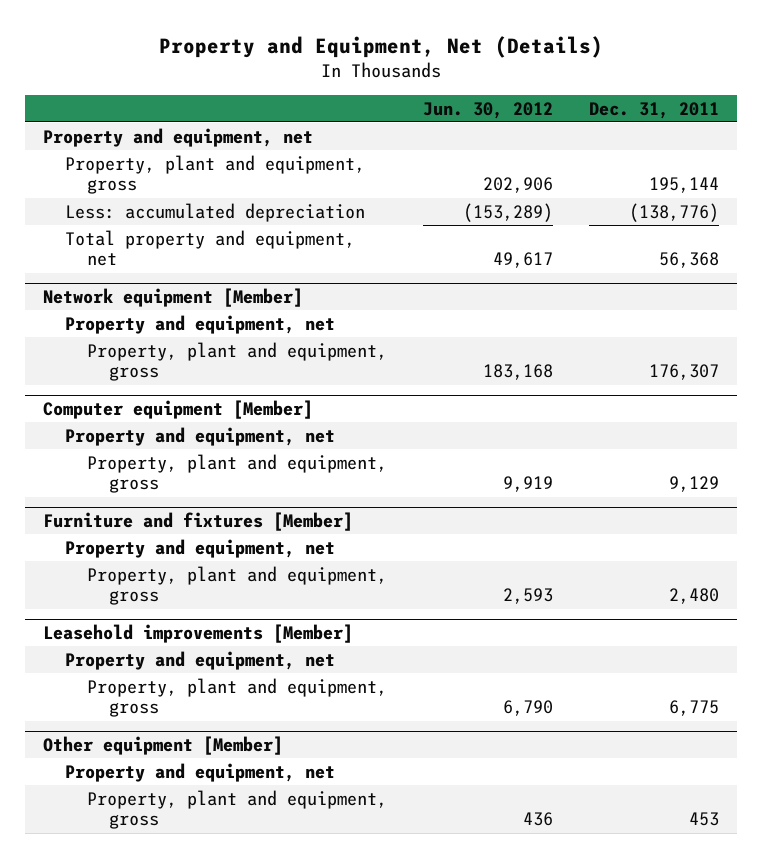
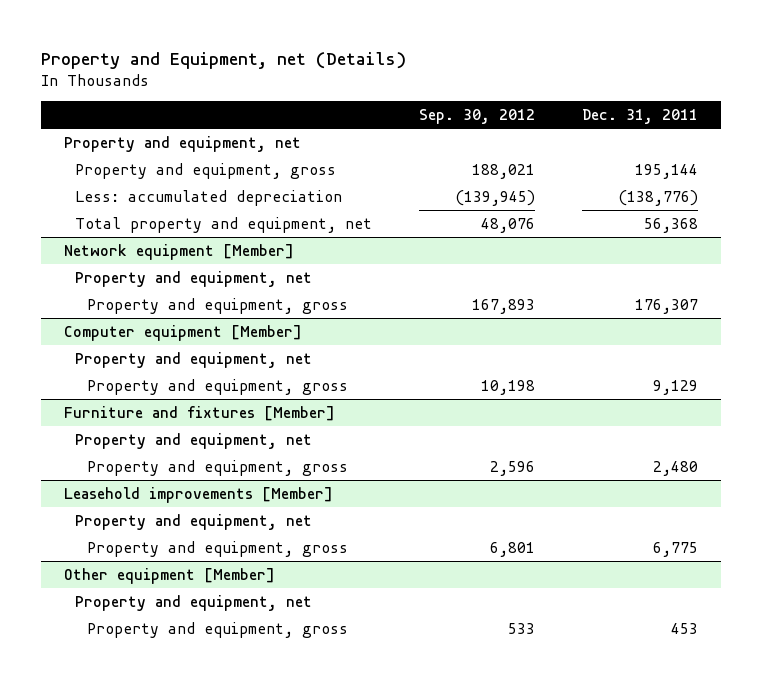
[159,35,604,58] Property and Equipment, Net (Details) -> [40,51,406,69] Property and Equipment, net (Details)
[423,101,554,119] Jun. 30, 2012 -> none
none -> [418,109,535,125] Sep. 30, 2012
[65,154,366,195] Property, plant and equipment, gross -> [75,162,337,179] Property and equipment, gross
[87,341,388,382] Property, plant and equipment, gross -> [86,297,348,314] Property and equipment, gross
[87,453,388,494] Property, plant and equipment, gross -> [86,378,348,395] Property and equipment, gross
[87,565,388,606] Property, plant and equipment, gross -> [86,459,348,476] Property and equipment, gross
[87,677,388,718] Property, plant and equipment, gross -> [86,540,348,557] Property and equipment, gross
[87,789,388,830] Property, plant and equipment, gross -> [86,621,348,638] Property and equipment, gross

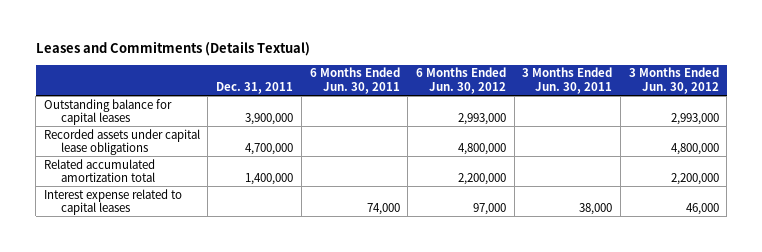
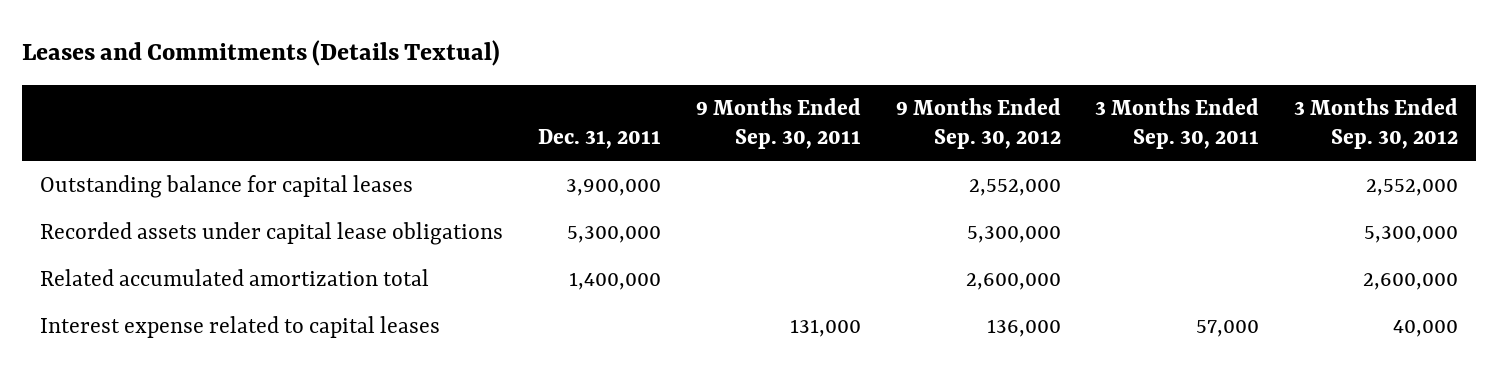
[309,67,400,94] 6 Months Ended Jun. 30, 2011 -> none
[415,67,506,94] 6 Months Ended Jun. 30, 2012 -> none
[522,67,613,94] 3 Months Ended Jun. 30, 2011 -> none
[628,67,719,94] 3 Months Ended Jun. 30, 2012 -> none
none -> [695,98,861,150] 9 Months Ended Sep. 30, 2011
none -> [895,98,1061,150] 9 Months Ended Sep. 30, 2012
none -> [1095,98,1260,150] 3 Months Ended Sep. 30, 2011
none -> [1294,98,1459,150] 3 Months Ended Sep. 30, 2012
[245,142,294,155] 4,700,000 -> [566,226,661,244] 5,300,000

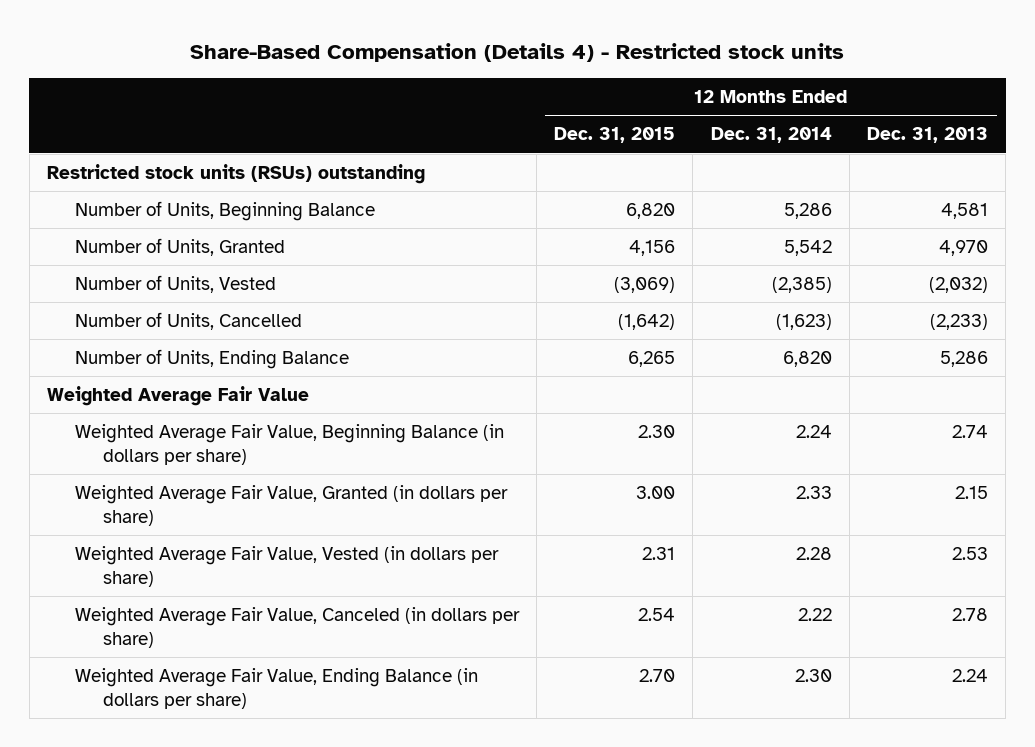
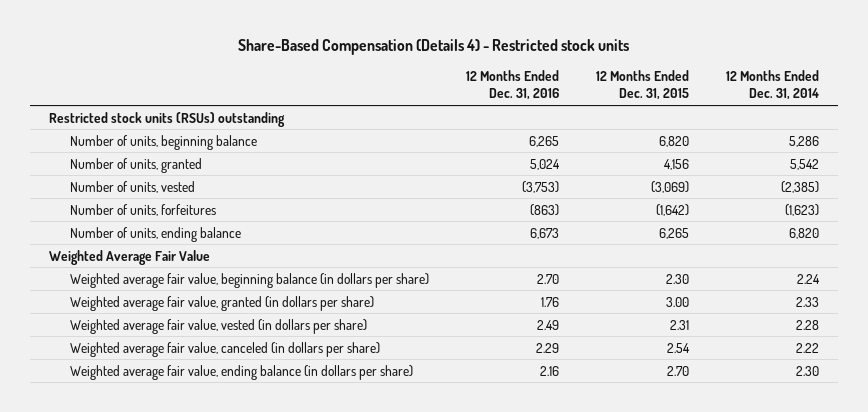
[866,127,988,144] Dec. 31, 2013 -> none
none -> [465,70,559,101] 12 Months Ended Dec. 31, 2016
[74,201,375,222] Number of Units, Beginning Balance -> [69,134,257,150] Number of units, beginning balance
[74,238,285,257] Number of Units, Granted -> [69,157,202,173] Number of units, granted
[74,275,276,294] Number of Units, Vested -> [69,180,195,193] Number of units, vested
[74,312,302,331] Number of Units, Cancelled -> [69,203,216,216] Number of units, forfeitures
[74,349,349,370] Number of Units, Ending Balance -> [69,226,241,242] Number of units, ending balance
[74,424,504,466] Weighted Average Fair Value, Beginning Balance (in dollars per share) -> [69,272,429,288] Weighted average fair value, beginning balance (in dollars per share)
[74,485,508,527] Weighted Average Fair Value, Granted (in dollars per share) -> [69,295,374,311] Weighted average fair value, granted (in dollars per share)
[74,546,499,588] Weighted Average Fair Value, Vested (in dollars per share) -> [69,318,367,334] Weighted average fair value, vested (in dollars per share)
[74,607,520,649] Weighted Average Fair Value, Canceled (in dollars per share) -> [69,341,380,357] Weighted average fair value, canceled (in dollars per share)
[74,668,478,710] Weighted Average Fair Value, Ending Balance (in dollars per share) -> [69,364,413,380] Weighted average fair value, ending balance (in dollars per share)

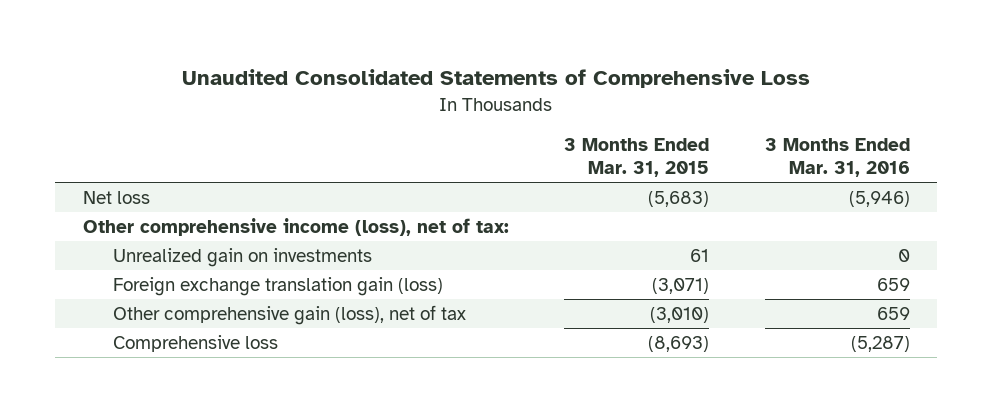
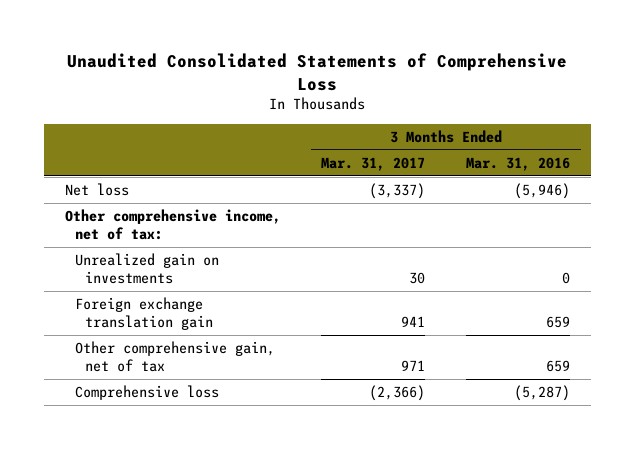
[564,138,710,178] 3 Months Ended Mar. 31, 2015 -> none
none -> [321,156,426,171] Mar. 31, 2017
[82,218,509,237] Other comprehensive income (loss), net of tax: -> [64,209,281,240] Other comprehensive income, net of tax:
[112,277,443,297] Foreign exchange translation gain (loss) -> [74,297,214,330] Foreign exchange translation gain
[112,305,466,326] Other comprehensive gain (loss), net of tax -> [74,341,275,372] Other comprehensive gain, net of tax

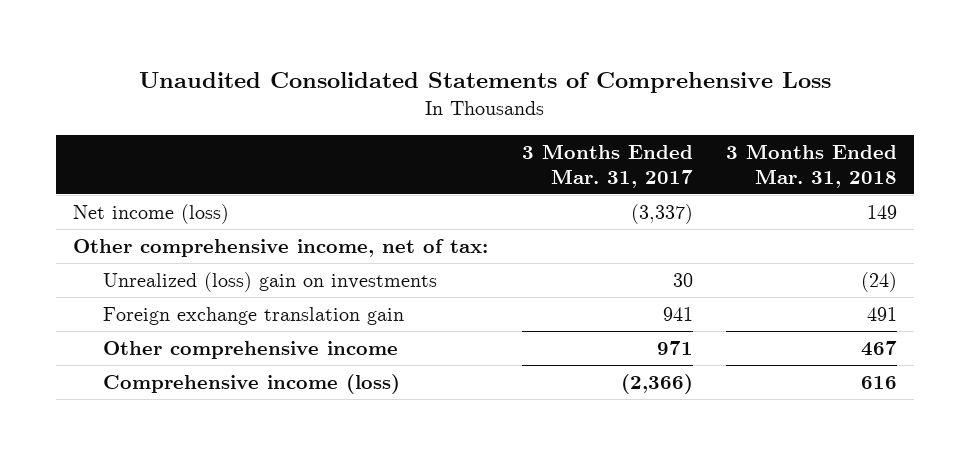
[466,156,571,171] Mar. 31, 2016 -> none
none -> [726,143,898,188] 3 Months Ended Mar. 31, 2018
[64,183,129,197] Net loss -> [73,204,230,225] Net income (loss)
[74,253,219,284] Unrealized gain on investments -> [103,272,438,293] Unrealized (loss) gain on investments
[74,341,275,372] Other comprehensive gain, net of tax -> [103,341,399,360] Other comprehensive income
[74,385,219,401] Comprehensive loss -> [103,374,401,395] Comprehensive income (loss)

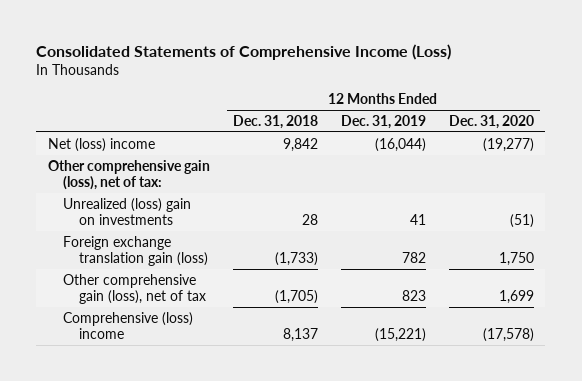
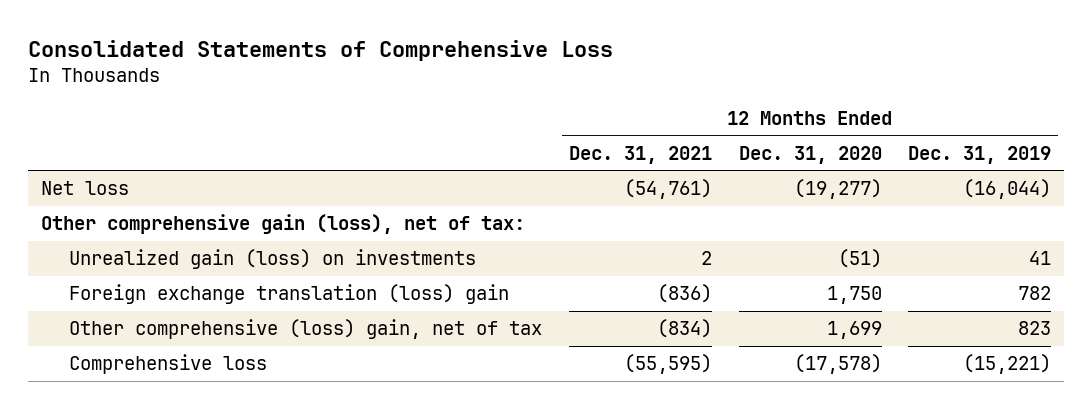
[36,43,452,60] Consolidated Statements of Comprehensive Income (Loss) -> [27,39,613,61] Consolidated Statements of Comprehensive Loss
[232,114,318,129] Dec. 31, 2018 -> none
none -> [568,145,712,164] Dec. 31, 2021
[47,137,155,152] Net (loss) income -> [40,181,129,196] Net loss
[63,197,192,225] Unrealized (loss) gain on investments -> [69,249,477,270] Unrealized gain (loss) on investments
[63,235,209,266] Foreign exchange translation gain (loss) -> [69,284,510,305] Foreign exchange translation (loss) gain
[63,273,207,304] Other comprehensive gain (loss), net of tax -> [69,319,543,340] Other comprehensive (loss) gain, net of tax
[63,311,194,339] Comprehensive (loss) income -> [69,354,268,375] Comprehensive loss

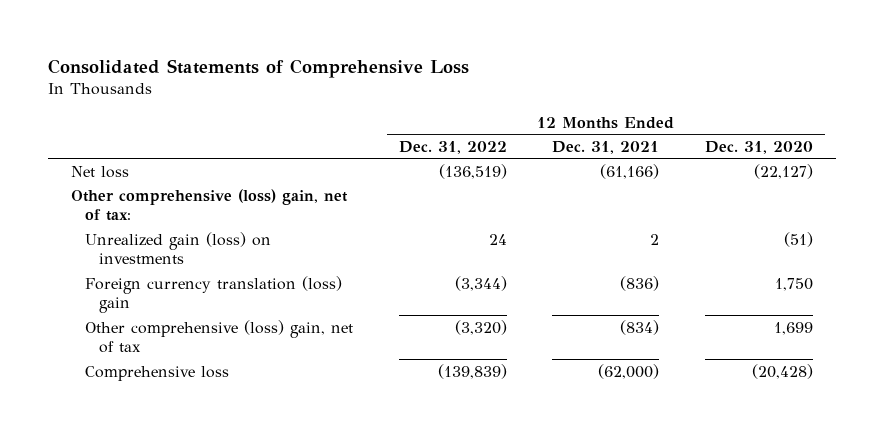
[908,145,1052,164] Dec. 31, 2019 -> none
none -> [398,140,507,154] Dec. 31, 2022
[623,179,712,200] (54,761) -> [600,163,660,179] (61,166)
[793,179,882,200] (19,277) -> [754,163,814,179] (22,127)
[40,214,525,235] Other comprehensive gain (loss), net of tax: -> [70,188,348,222] Other comprehensive (loss) gain, net of tax:
[69,284,510,305] Foreign exchange translation (loss) gain -> [84,275,342,314] Foreign currency translation (loss) gain
[623,354,712,375] (55,595) -> [598,363,660,379] (62,000)
[793,354,882,375] (17,578) -> [752,363,814,379] (20,428)

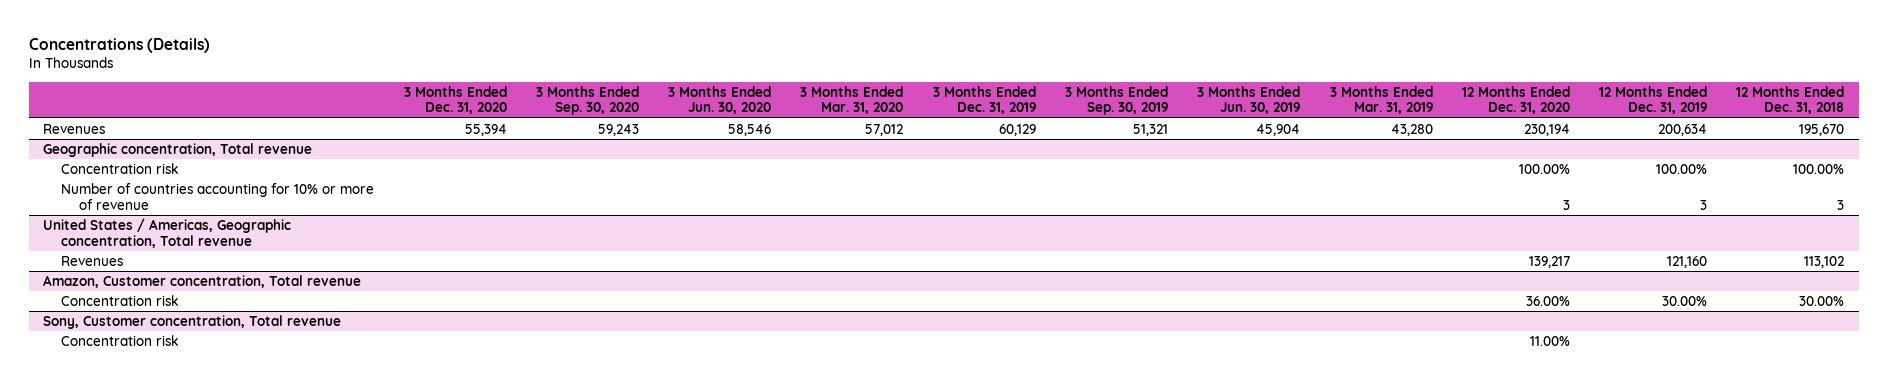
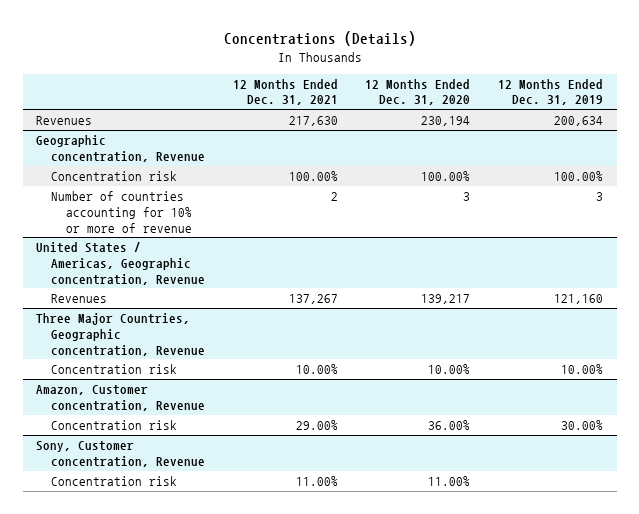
[403,85,507,115] 3 Months Ended Dec. 31, 2020 -> none
[535,85,639,116] 3 Months Ended Sep. 30, 2020 -> none
[668,85,772,115] 3 Months Ended Jun. 30, 2020 -> none
[800,85,904,115] 3 Months Ended Mar. 31, 2020 -> none
[932,85,1036,115] 3 Months Ended Dec. 31, 2019 -> none
[1065,85,1169,116] 3 Months Ended Sep. 30, 2019 -> none
[1197,85,1301,115] 3 Months Ended Jun. 30, 2019 -> none
[1329,85,1433,115] 3 Months Ended Mar. 31, 2019 -> none
[1736,85,1845,115] 12 Months Ended Dec. 31, 2018 -> none
none -> [232,78,338,106] 12 Months Ended Dec. 31, 2021
[43,143,313,158] Geographic concentration, Total revenue -> [36,135,206,162] Geographic concentration, Revenue
[43,218,292,248] United States / Americas, Geographic concentration, Total revenue -> [36,242,206,285] United States / Americas, Geographic concentration, Revenue
none -> [36,313,206,356] Three Major Countries, Geographic concentration, Revenue
none -> [51,364,178,375] Concentration risk
[43,275,362,289] Amazon, Customer concentration, Total revenue -> [36,385,206,411] Amazon, Customer concentration, Revenue
[43,315,342,330] Sony, Customer concentration, Total revenue -> [36,441,206,467] Sony, Customer concentration, Revenue

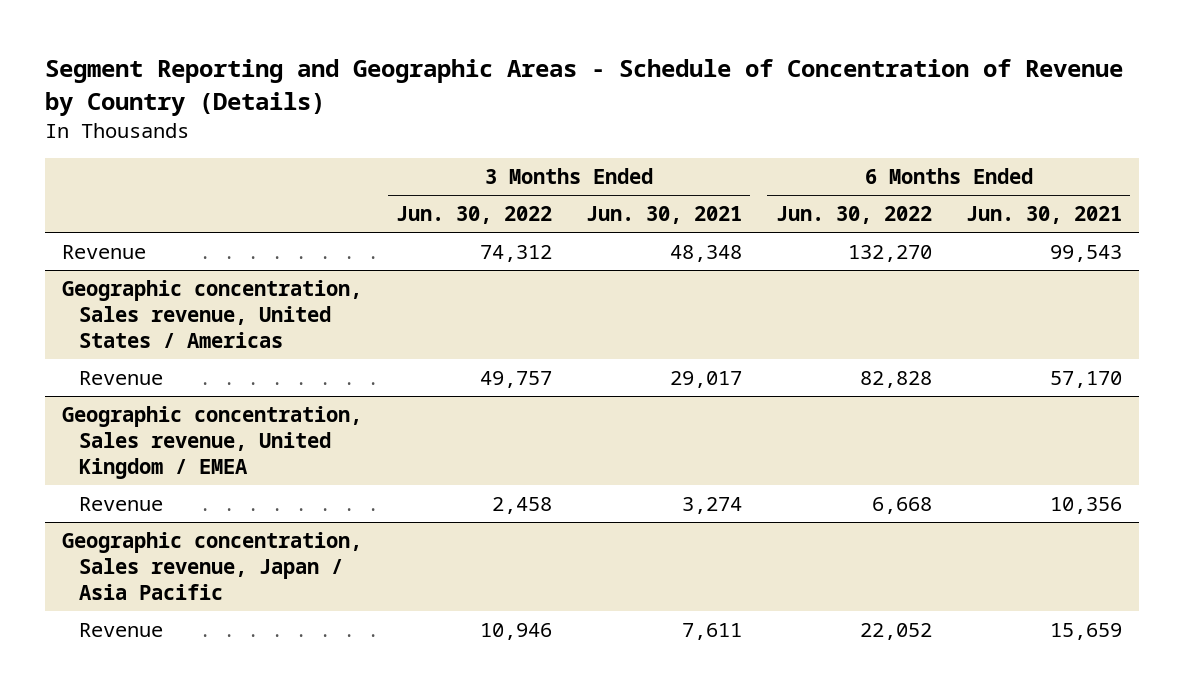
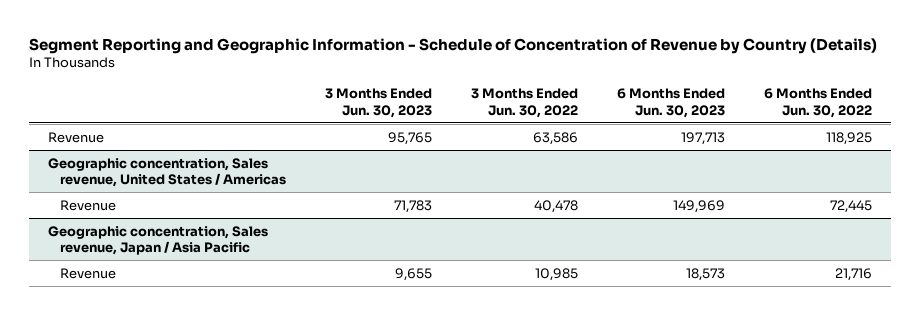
[45,59,1124,116] Segment Reporting and Geographic Areas - Schedule of Concentration of Revenue by Country (Details) -> [29,37,878,54] Segment Reporting and Geographic Information - Schedule of Concentration of Revenue by Country (Details)
[585,206,742,225] Jun. 30, 2021 -> none
[965,206,1122,225] Jun. 30, 2021 -> none
none -> [325,88,433,118] 3 Months Ended Jun. 30, 2023
none -> [616,88,725,118] 6 Months Ended Jun. 30, 2023
[480,245,553,263] 74,312 -> [532,131,578,145] 63,586
[847,245,932,263] 132,270 -> [825,131,872,145] 118,925
[62,406,363,479] Geographic concentration, Sales revenue, United Kingdom / EMEA -> none
[78,497,163,512] Revenue -> none
[480,371,553,389] 49,757 -> [533,199,578,213] 40,478
[859,371,932,389] 82,828 -> [829,199,872,213] 72,445
[480,623,553,641] 10,946 -> [534,267,578,281] 10,985
[859,623,932,641] 22,052 -> [834,267,872,281] 21,716

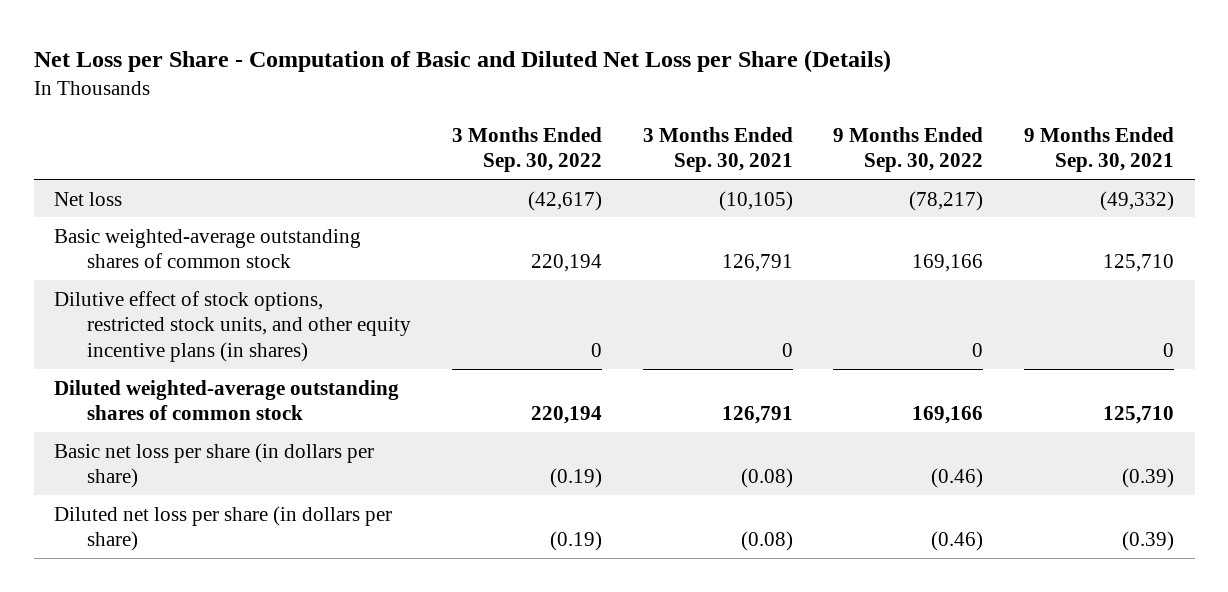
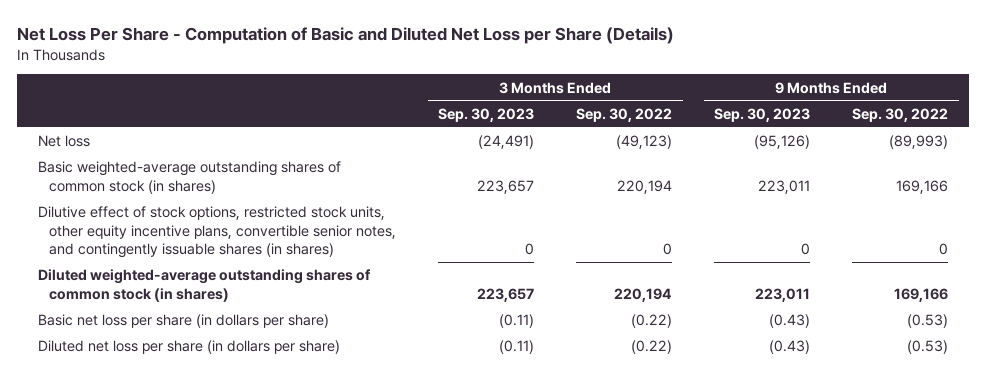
[33,49,891,73] Net Loss per Share - Computation of Basic and Diluted Net Loss per Share (Details) -> [17,26,675,44] Net Loss Per Share - Computation of Basic and Diluted Net Loss per Share (Details)
[642,126,793,173] 3 Months Ended Sep. 30, 2021 -> none
[1024,126,1175,173] 9 Months Ended Sep. 30, 2021 -> none
none -> [438,107,535,122] Sep. 30, 2023
none -> [714,107,811,122] Sep. 30, 2023
[527,190,602,211] (42,617) -> [616,135,673,150] (49,123)
[909,190,984,211] (78,217) -> [889,135,949,150] (89,993)
[54,228,362,269] Basic weighted-average outstanding shares of common stock -> [38,161,342,194] Basic weighted-average outstanding shares of common stock (in shares)
[54,290,412,362] Dilutive effect of stock options, restricted stock units, and other equity incentive plans (in shares) -> [38,206,397,258] Dilutive effect of stock options, restricted stock units, other equity incentive plans, convertible senior notes, and contingently issuable shares (in shares)
[54,379,400,421] Diluted weighted-average outstanding shares of common stock -> [38,269,372,302] Diluted weighted-average outstanding shares of common stock (in shares)
[549,468,602,489] (0.19) -> [631,314,673,329] (0.22)
[931,468,984,489] (0.46) -> [907,314,949,329] (0.53)
[549,531,602,552] (0.19) -> [631,340,673,355] (0.22)
[931,531,984,552] (0.46) -> [907,340,949,355] (0.53)

